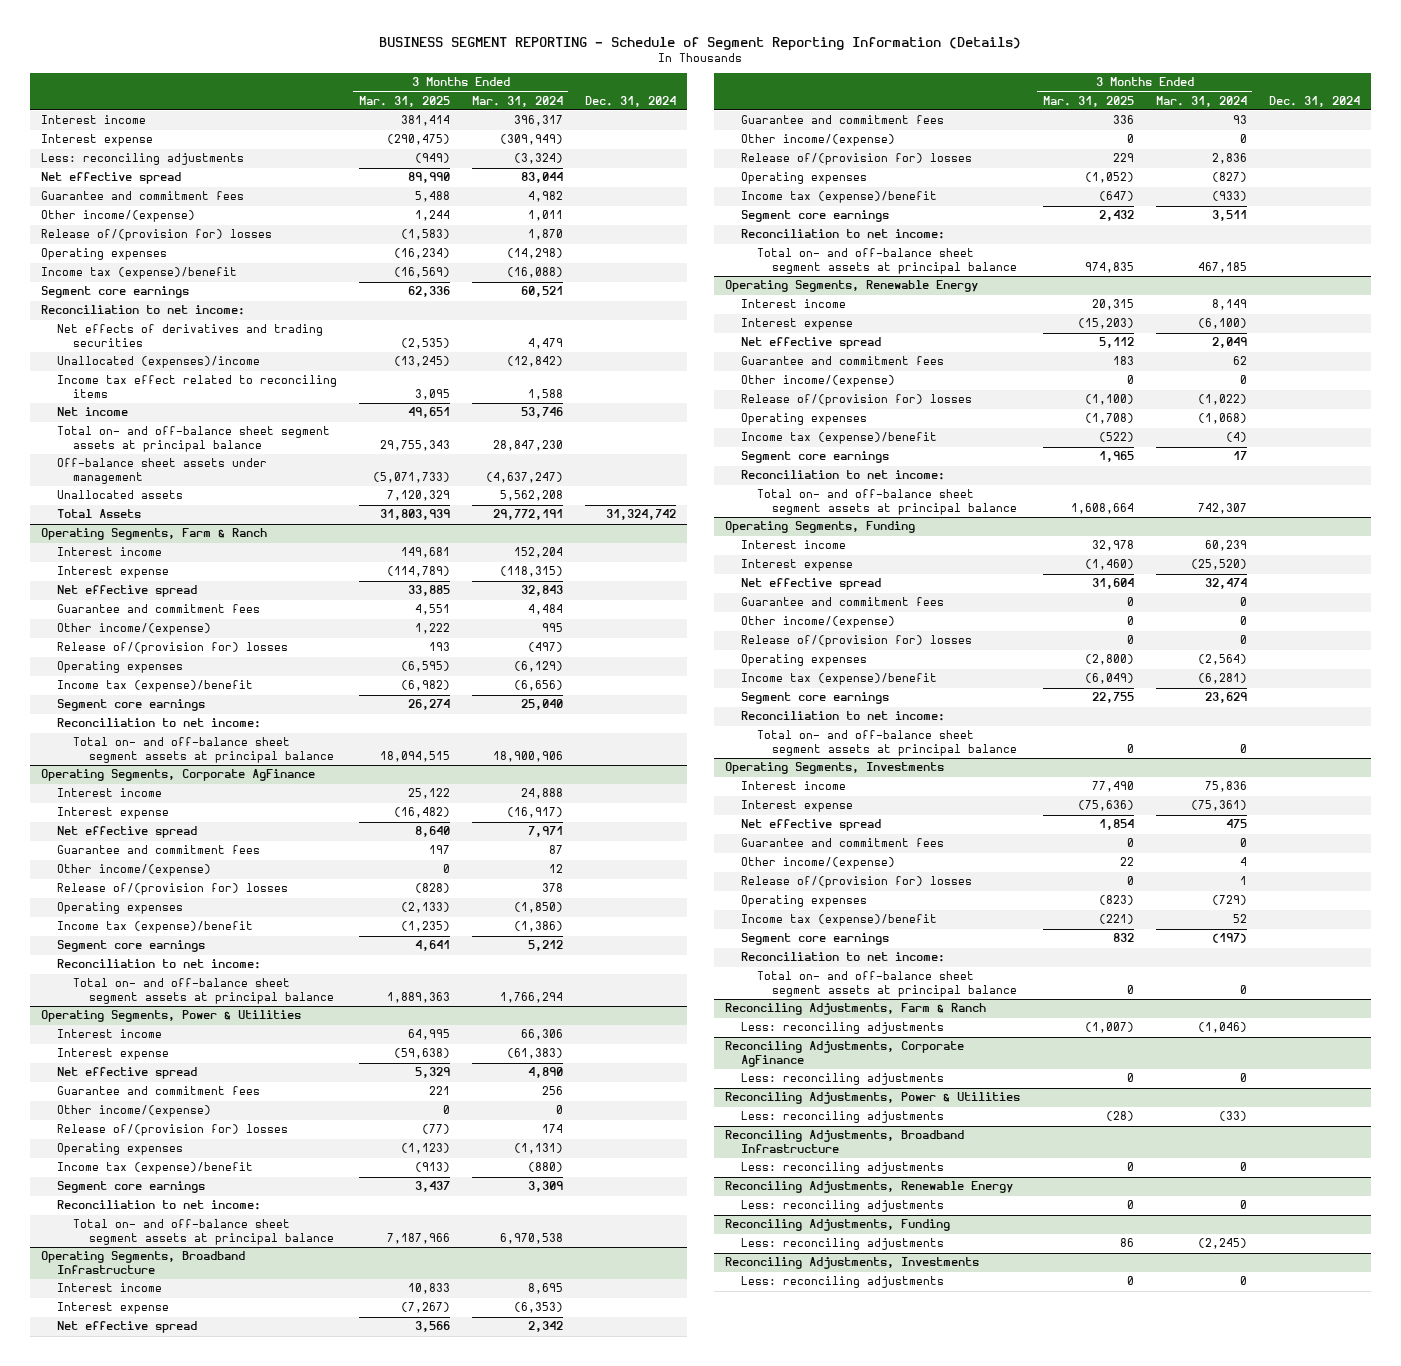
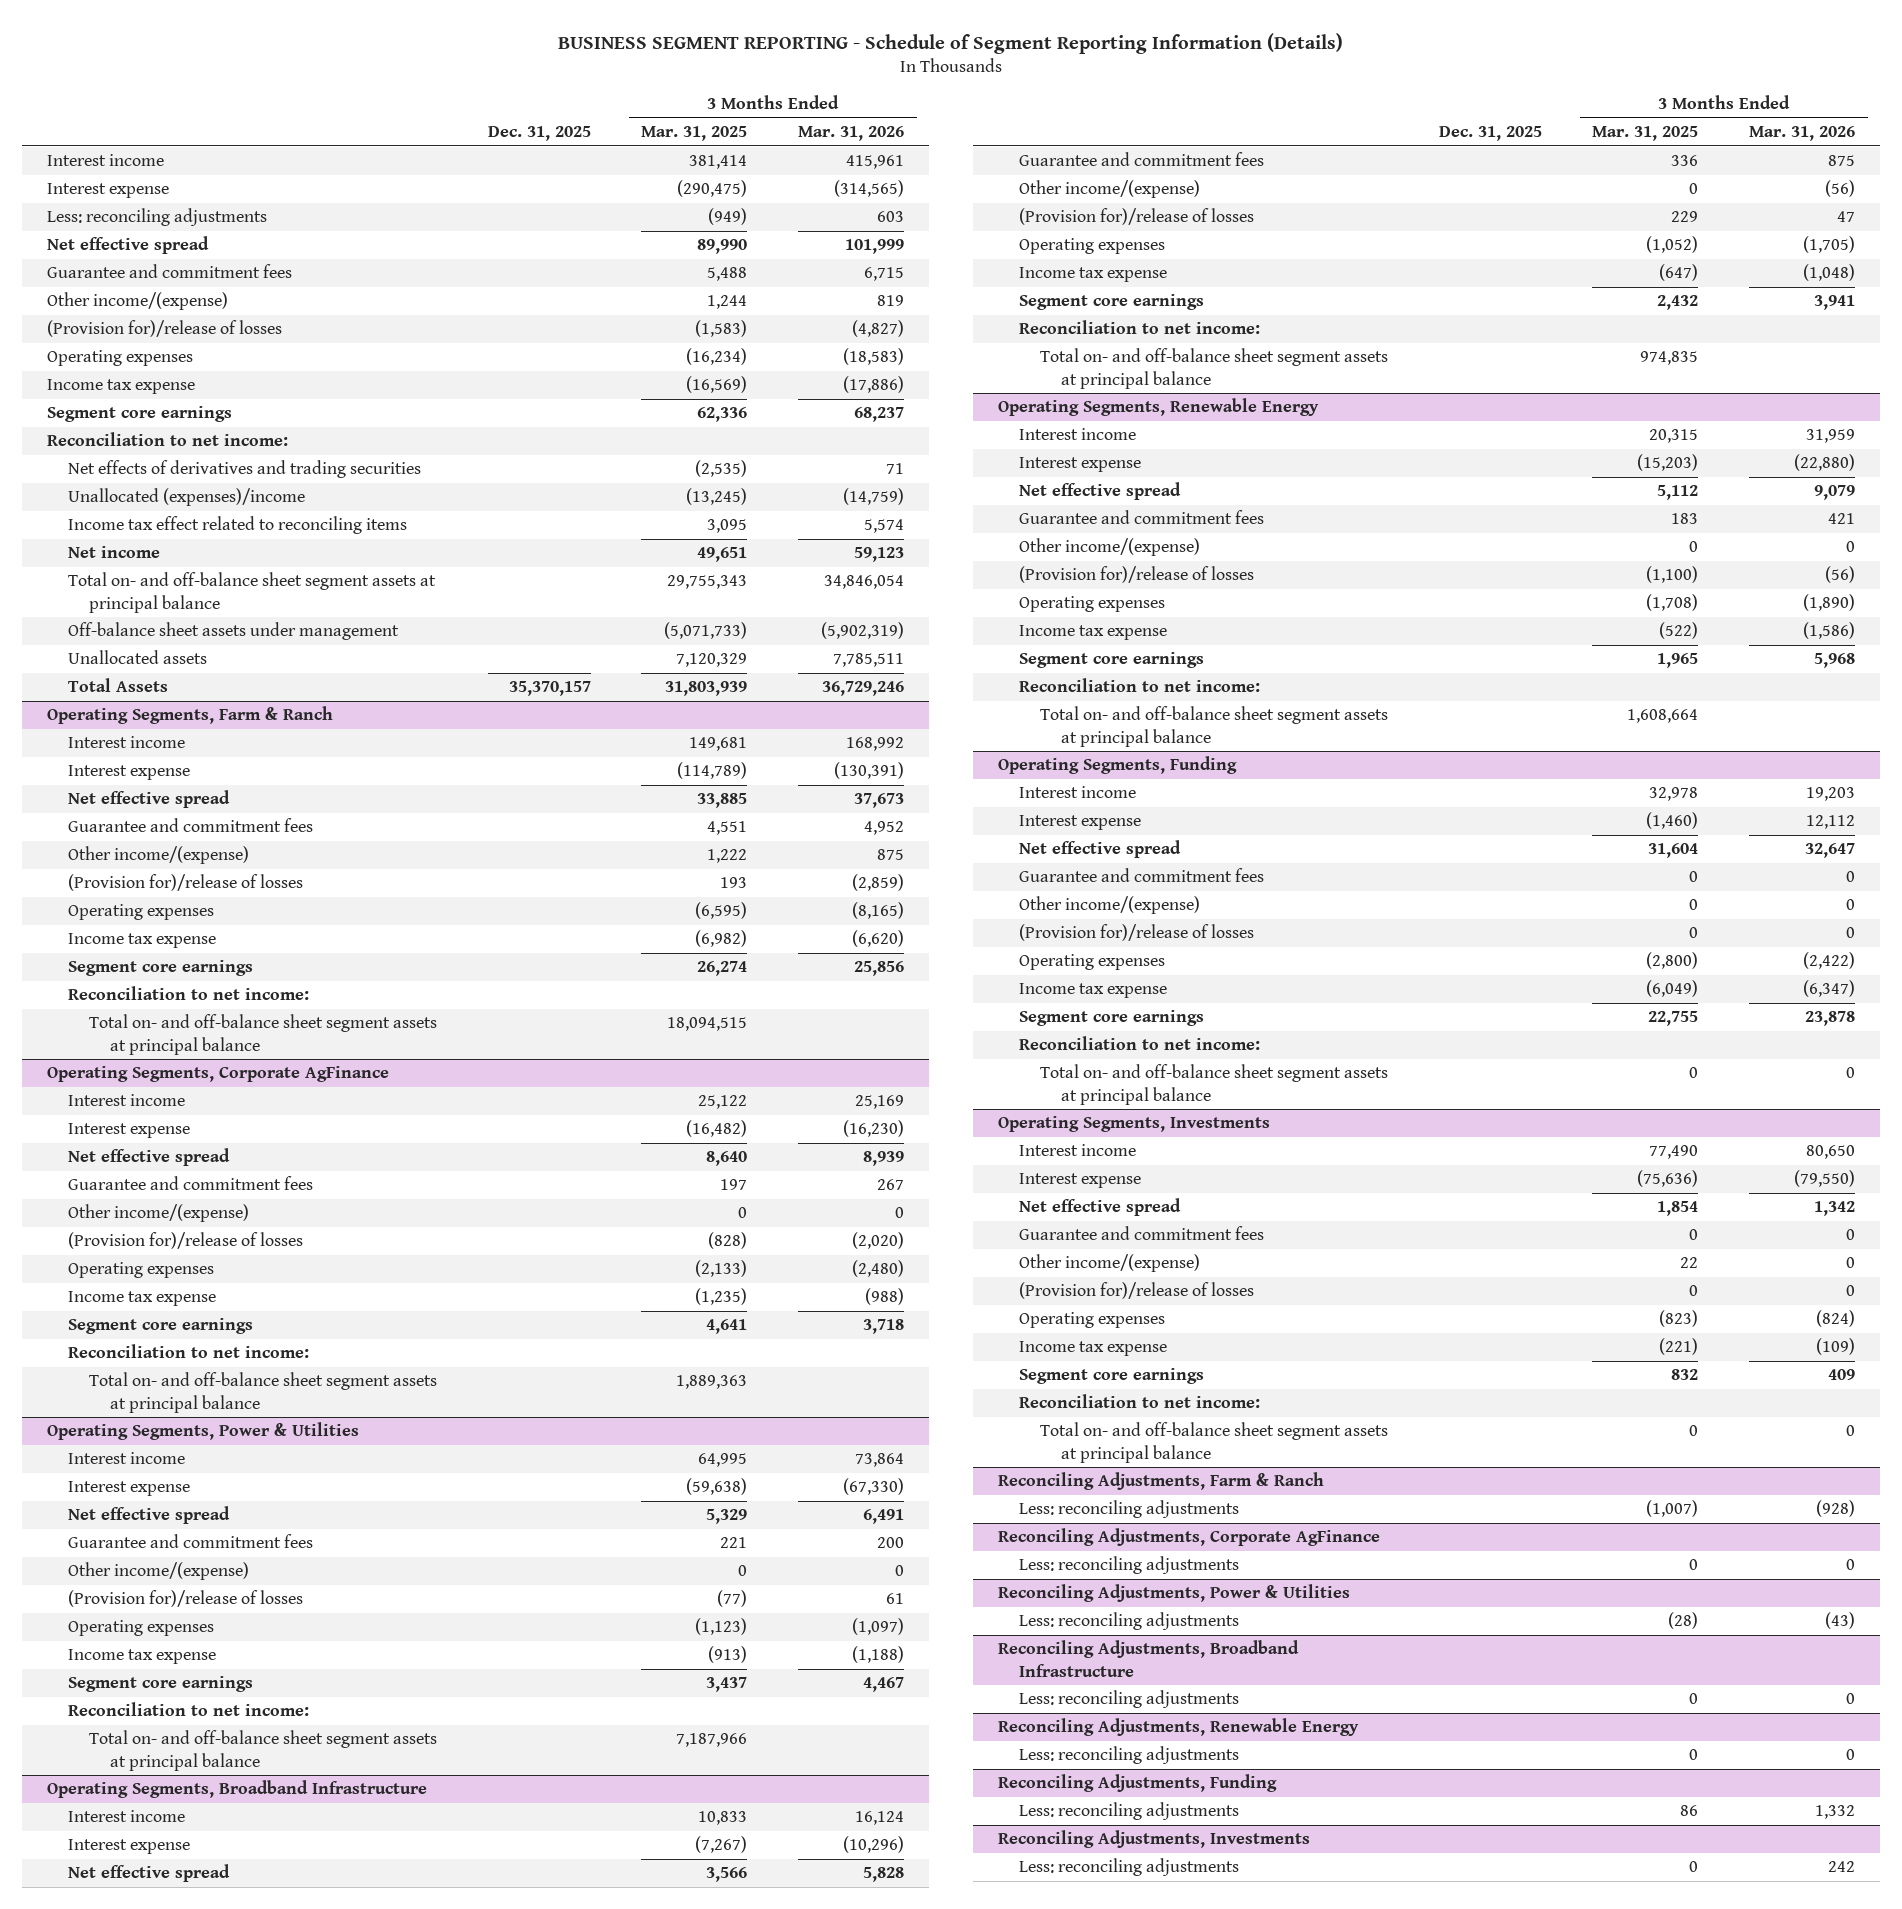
[471,95,563,107] Mar. 31, 2024 -> none
[584,95,676,107] Dec. 31, 2024 -> none
none -> [487,125,591,141] Dec. 31, 2025
none -> [797,125,904,141] Mar. 31, 2026
[41,229,273,242] Release of/(provision for) losses -> [46,320,282,338] (Provision for)/release of losses
[41,267,238,280] Income tax (expense)/benefit -> [46,379,195,395] Income tax expense
[56,642,288,655] Release of/(provision for) losses -> [68,874,304,892] (Provision for)/release of losses
[56,680,253,693] Income tax (expense)/benefit -> [68,933,217,949] Income tax expense
[56,883,288,896] Release of/(provision for) losses -> [68,1232,304,1250] (Provision for)/release of losses
[56,921,253,934] Income tax (expense)/benefit -> [68,1291,217,1307] Income tax expense
[56,1124,288,1137] Release of/(provision for) losses -> [68,1590,304,1608] (Provision for)/release of losses
[56,1162,253,1175] Income tax (expense)/benefit -> [68,1649,217,1665] Income tax expense
[740,153,972,166] Release of/(provision for) losses -> [1019,208,1255,226] (Provision for)/release of losses
[740,191,937,204] Income tax (expense)/benefit -> [1019,267,1168,283] Income tax expense
[740,394,972,407] Release of/(provision for) losses -> [1019,566,1255,584] (Provision for)/release of losses
[740,432,937,445] Income tax (expense)/benefit -> [1019,625,1168,641] Income tax expense
[740,635,972,648] Release of/(provision for) losses -> [1019,924,1255,942] (Provision for)/release of losses
[740,673,937,686] Income tax (expense)/benefit -> [1019,983,1168,999] Income tax expense
[740,876,972,889] Release of/(provision for) losses -> [1019,1282,1255,1300] (Provision for)/release of losses
[740,914,937,927] Income tax (expense)/benefit -> [1019,1341,1168,1357] Income tax expense

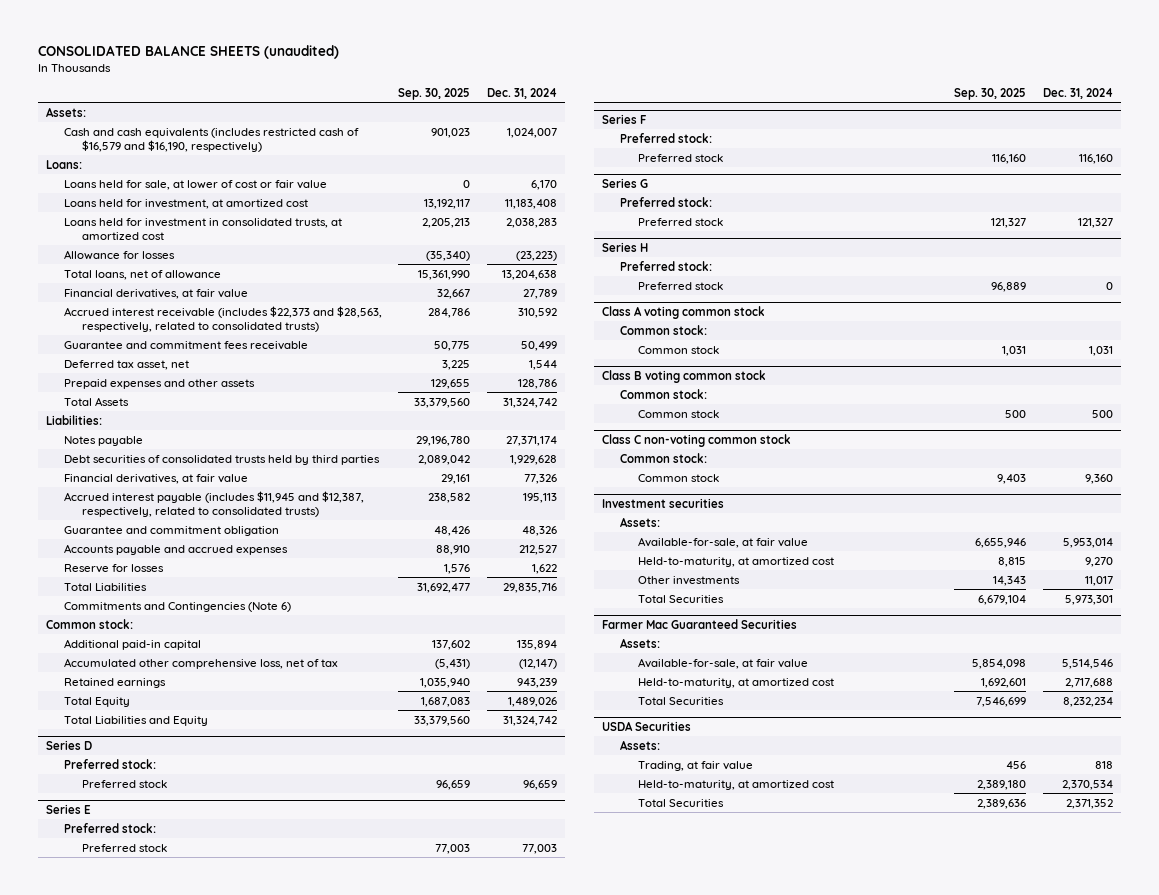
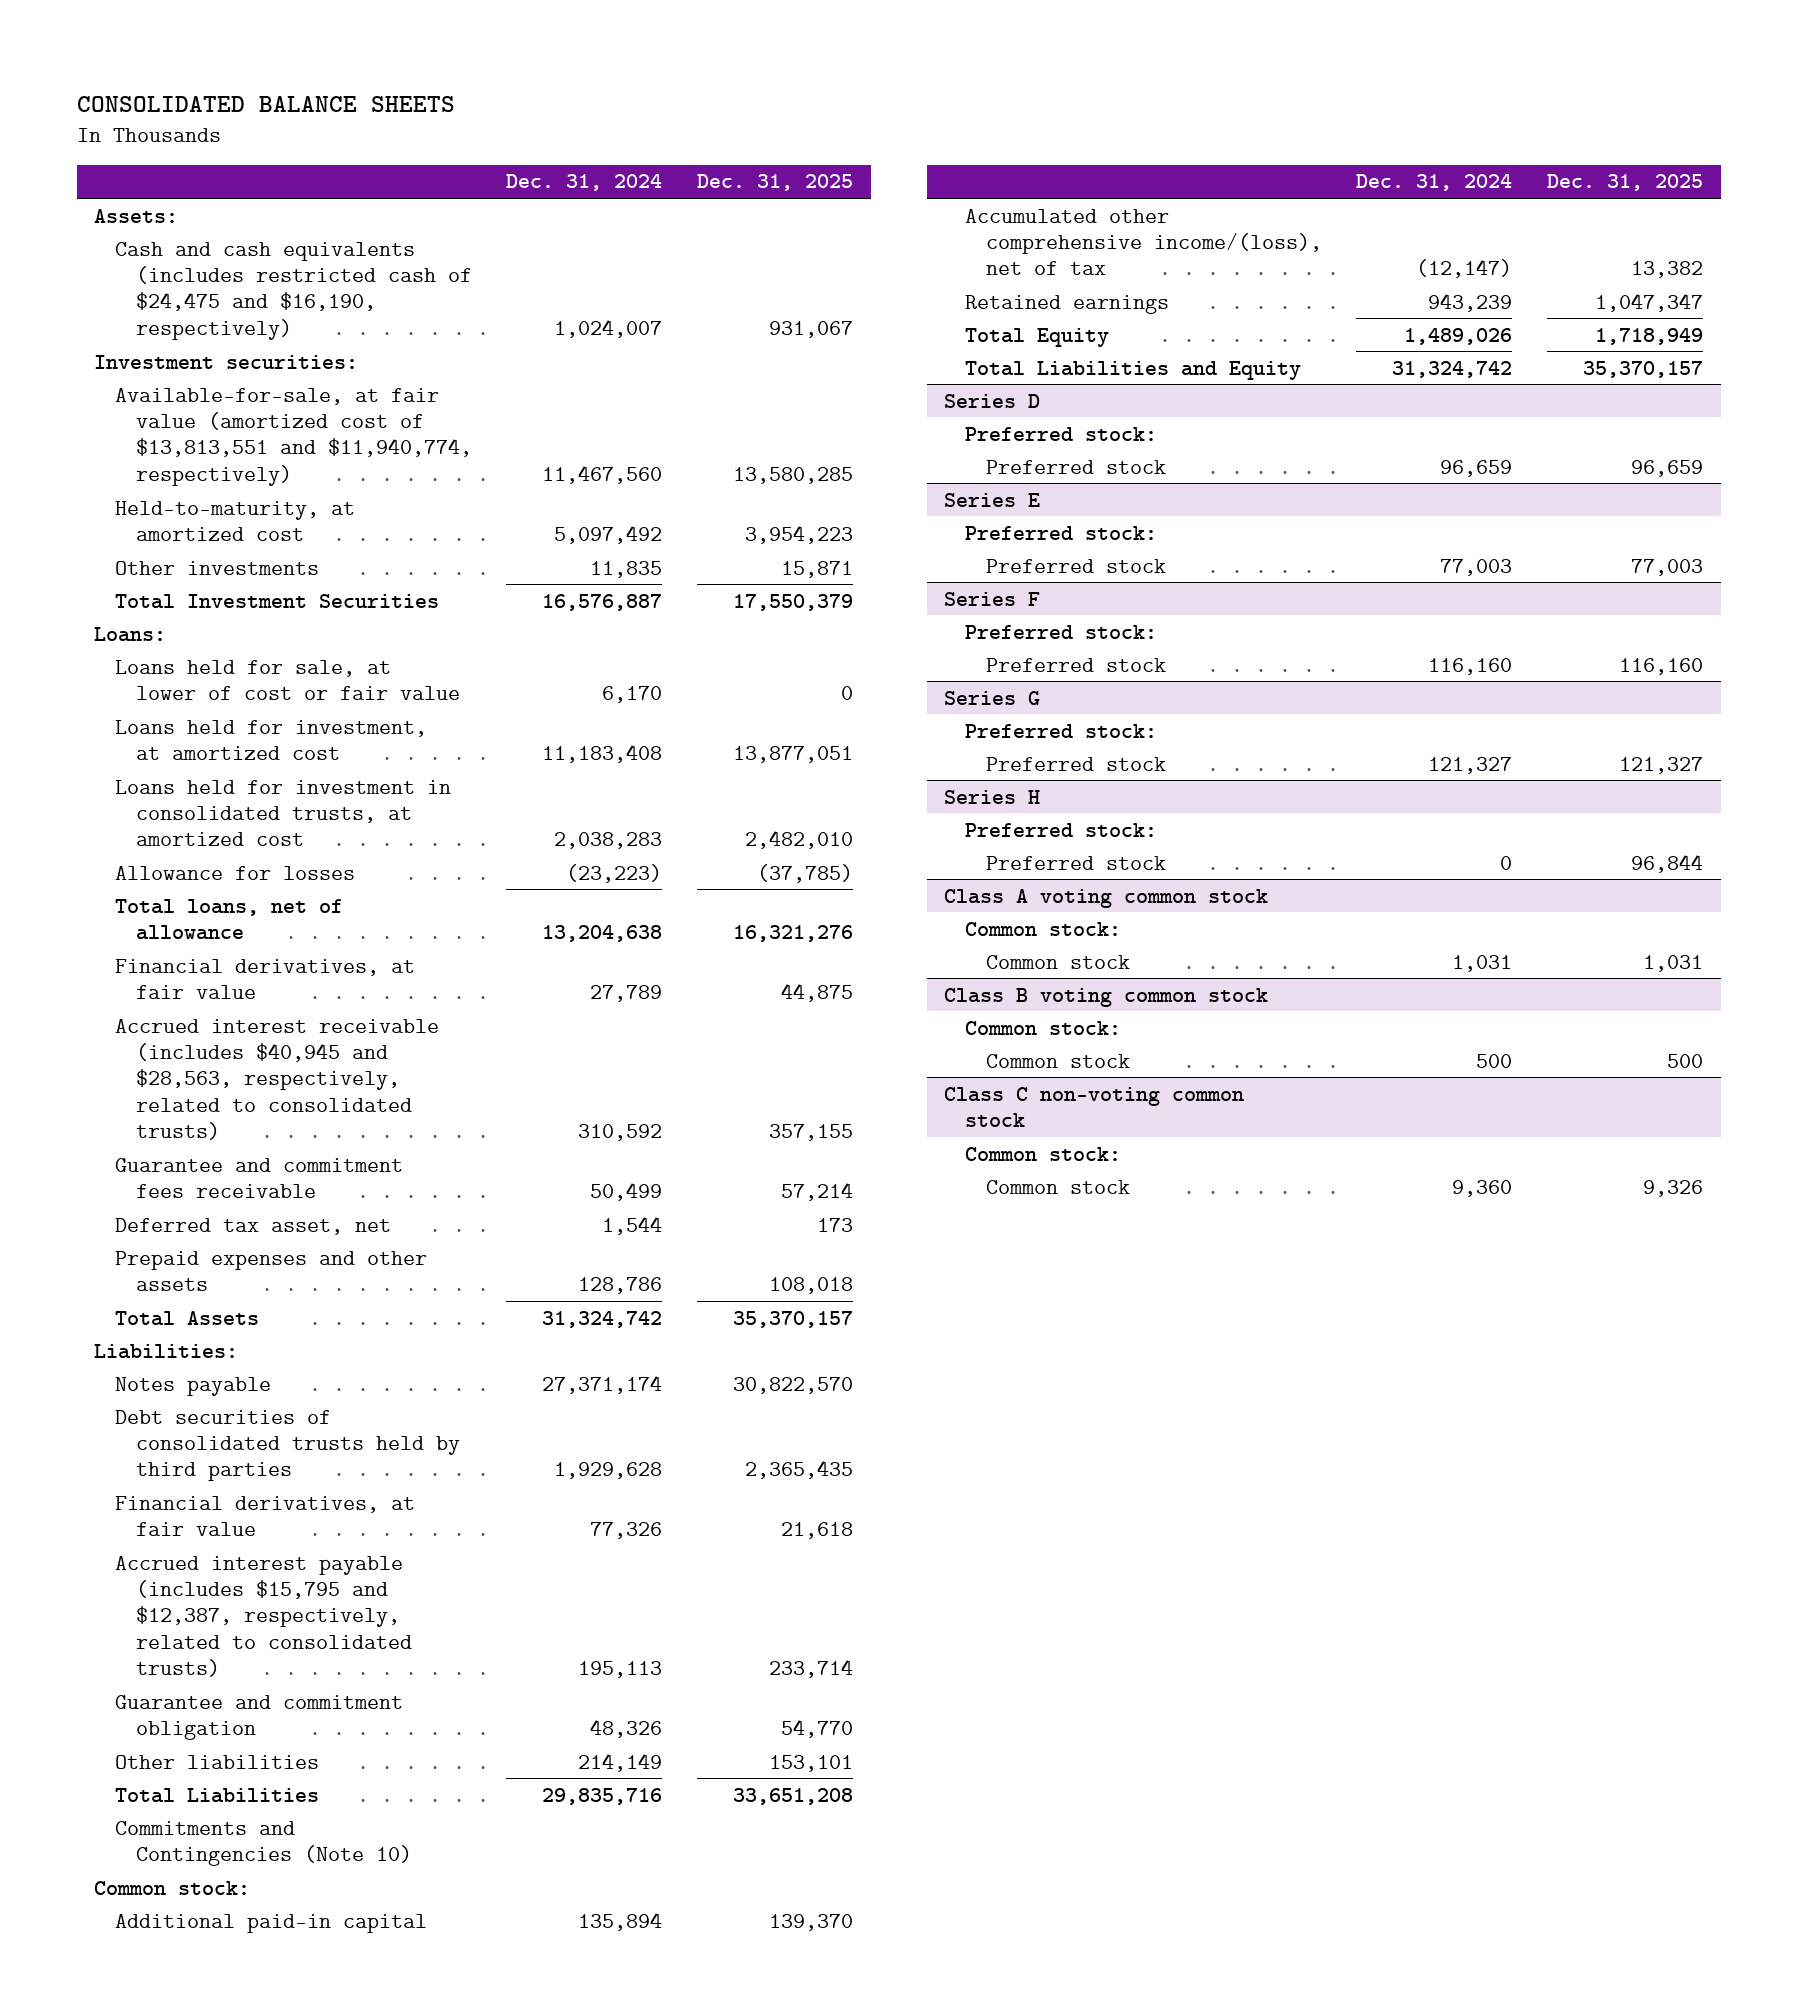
[38,44,340,59] CONSOLIDATED BALANCE SHEETS (unaudited) -> [76,95,455,112] CONSOLIDATED BALANCE SHEETS
[398,87,471,100] Sep. 30, 2025 -> none
none -> [697,174,854,192] Dec. 31, 2025
[64,127,360,152] Cash and cash equivalents (includes restricted cash of $16,579 and $16,190, respectively) -> [114,241,472,340] Cash and cash equivalents (includes restricted cash of $24,475 and $16,190, respectively)
none -> [94,354,359,369] Investment securities:
none -> [114,387,472,486] Available-for-sale, at fair value (amortized cost of $13,813,551 and $11,940,774, respectively)
none -> [114,500,355,541] Held-to-maturity, at amortized cost
none -> [114,560,319,575] Other investments
none -> [114,593,439,609] Total Investment Securities
[64,305,383,332] Accrued interest receivable (includes $22,373 and $28,563, respectively, related to consolidated trusts) -> [114,1018,439,1141] Accrued interest receivable (includes $40,945 and $28,563, respectively, related to consolidated trusts)
[64,490,365,517] Accrued interest payable (includes $11,945 and $12,387, respectively, related to consolidated trusts) -> [114,1555,412,1678] Accrued interest payable (includes $15,795 and $12,387, respectively, related to consolidated trusts)
[64,543,289,555] Accounts payable and accrued expenses -> none
[64,563,165,573] Reserve for losses -> none
none -> [114,1754,319,1769] Other liabilities
[64,601,292,612] Commitments and Contingencies (Note 6) -> [114,1820,412,1866] Commitments and Contingencies (Note 10)
[64,657,339,669] Accumulated other comprehensive loss, net of tax -> [965,208,1322,276] Accumulated other comprehensive income/(loss), net of tax
[601,497,724,508] Investment securities -> none
[619,516,660,527] Assets: -> none
[637,536,808,548] Available-for-sale, at fair value -> none
[637,556,834,567] Held-to-maturity, at amortized cost -> none
[637,575,740,585] Other investments -> none
[637,594,724,603] Total Securities -> none
[601,618,797,629] Farmer Mac Guaranteed Securities -> none
[619,637,660,648] Assets: -> none
[637,657,808,669] Available-for-sale, at fair value -> none
[637,677,834,688] Held-to-maturity, at amortized cost -> none
[637,696,724,705] Total Securities -> none
[601,720,691,731] USDA Securities -> none
[619,739,660,750] Assets: -> none
[637,760,753,771] Trading, at fair value -> none
[637,779,834,790] Held-to-maturity, at amortized cost -> none
[637,798,724,807] Total Securities -> none

